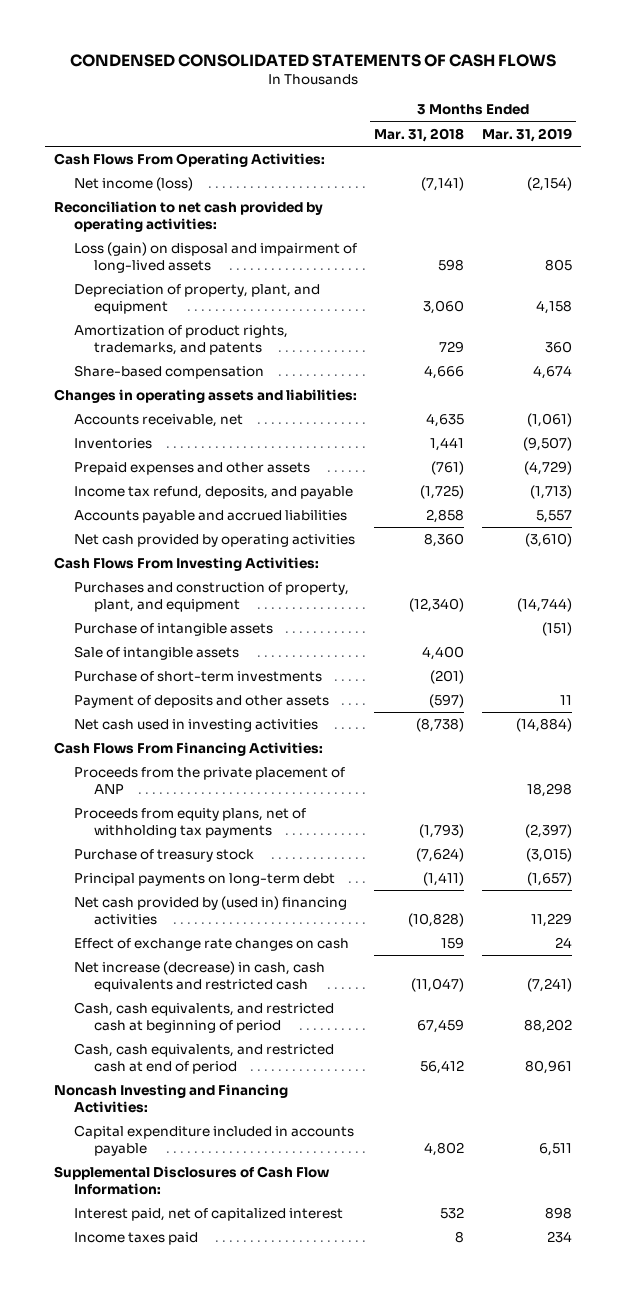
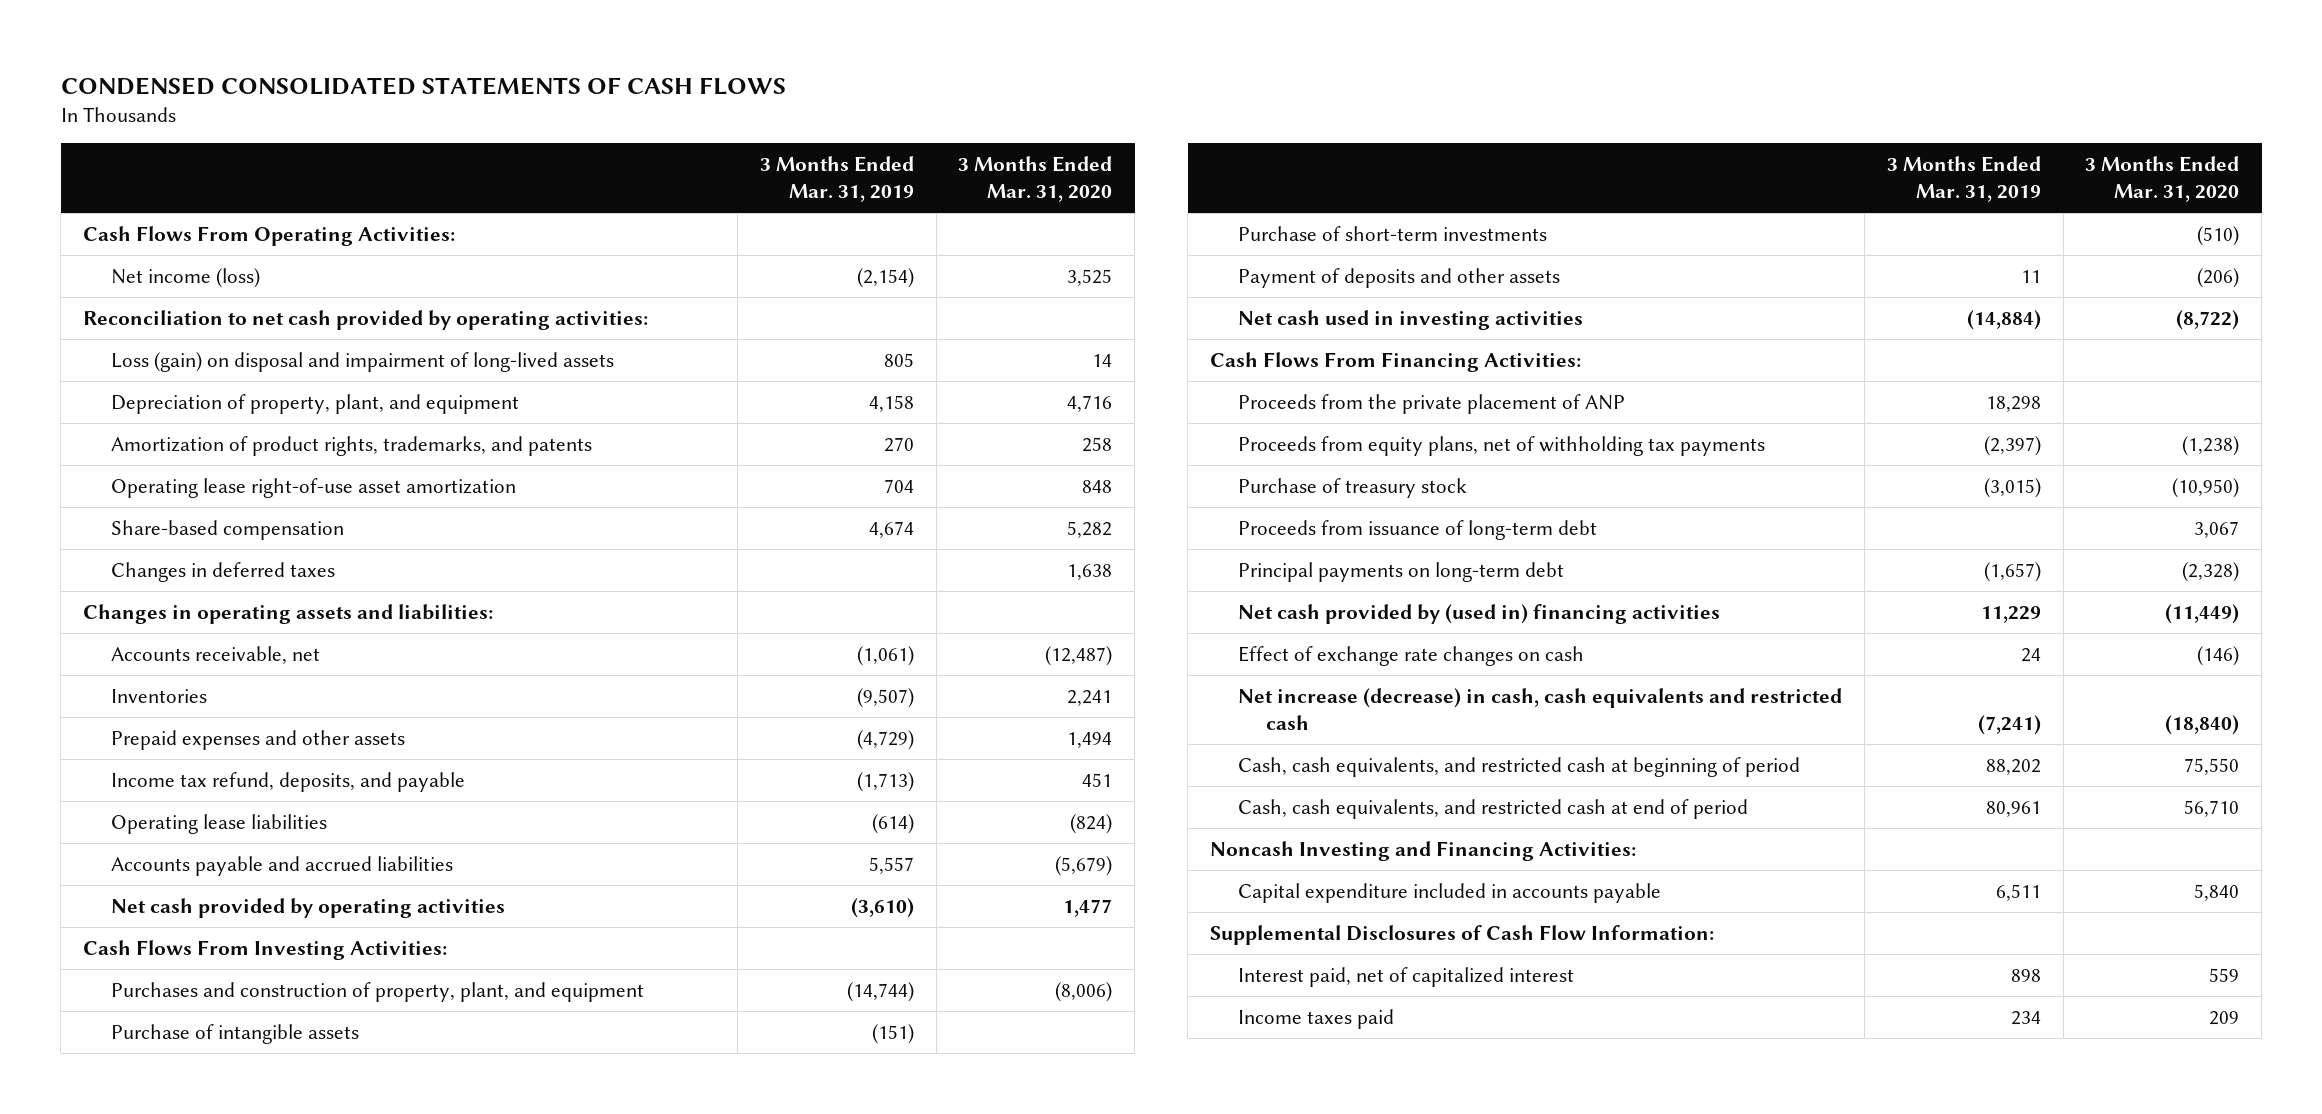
[374,127,465,142] Mar. 31, 2018 -> none
none -> [958,155,1113,203] 3 Months Ended Mar. 31, 2020
[544,341,572,354] 360 -> [883,436,914,452] 270
none -> [111,477,517,498] Operating lease right-of-use asset amortization
none -> [111,561,336,582] Changes in deferred taxes
none -> [111,813,328,834] Operating lease liabilities
[73,646,239,661] Sale of intangible assets -> none
none -> [1238,519,1598,540] Proceeds from issuance of long-term debt

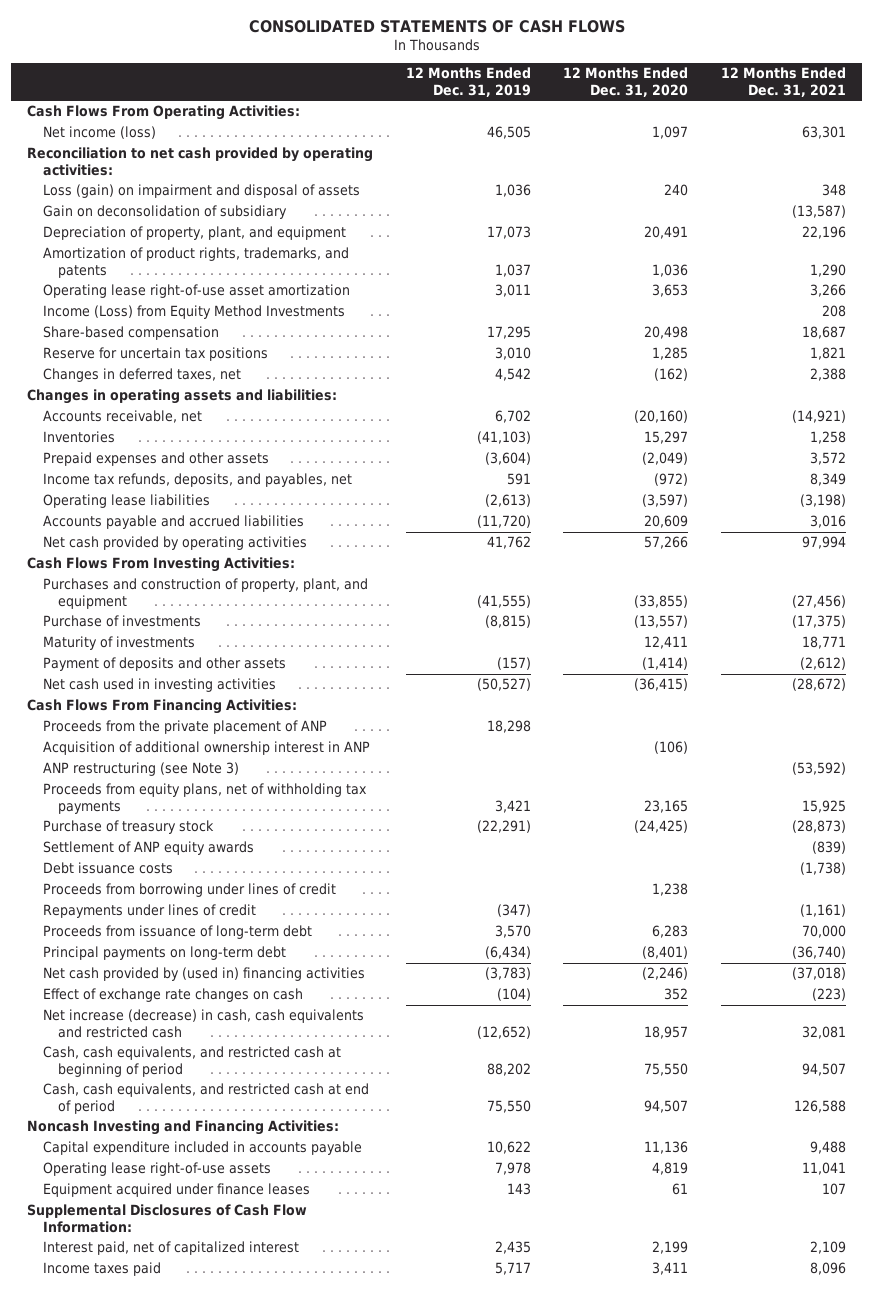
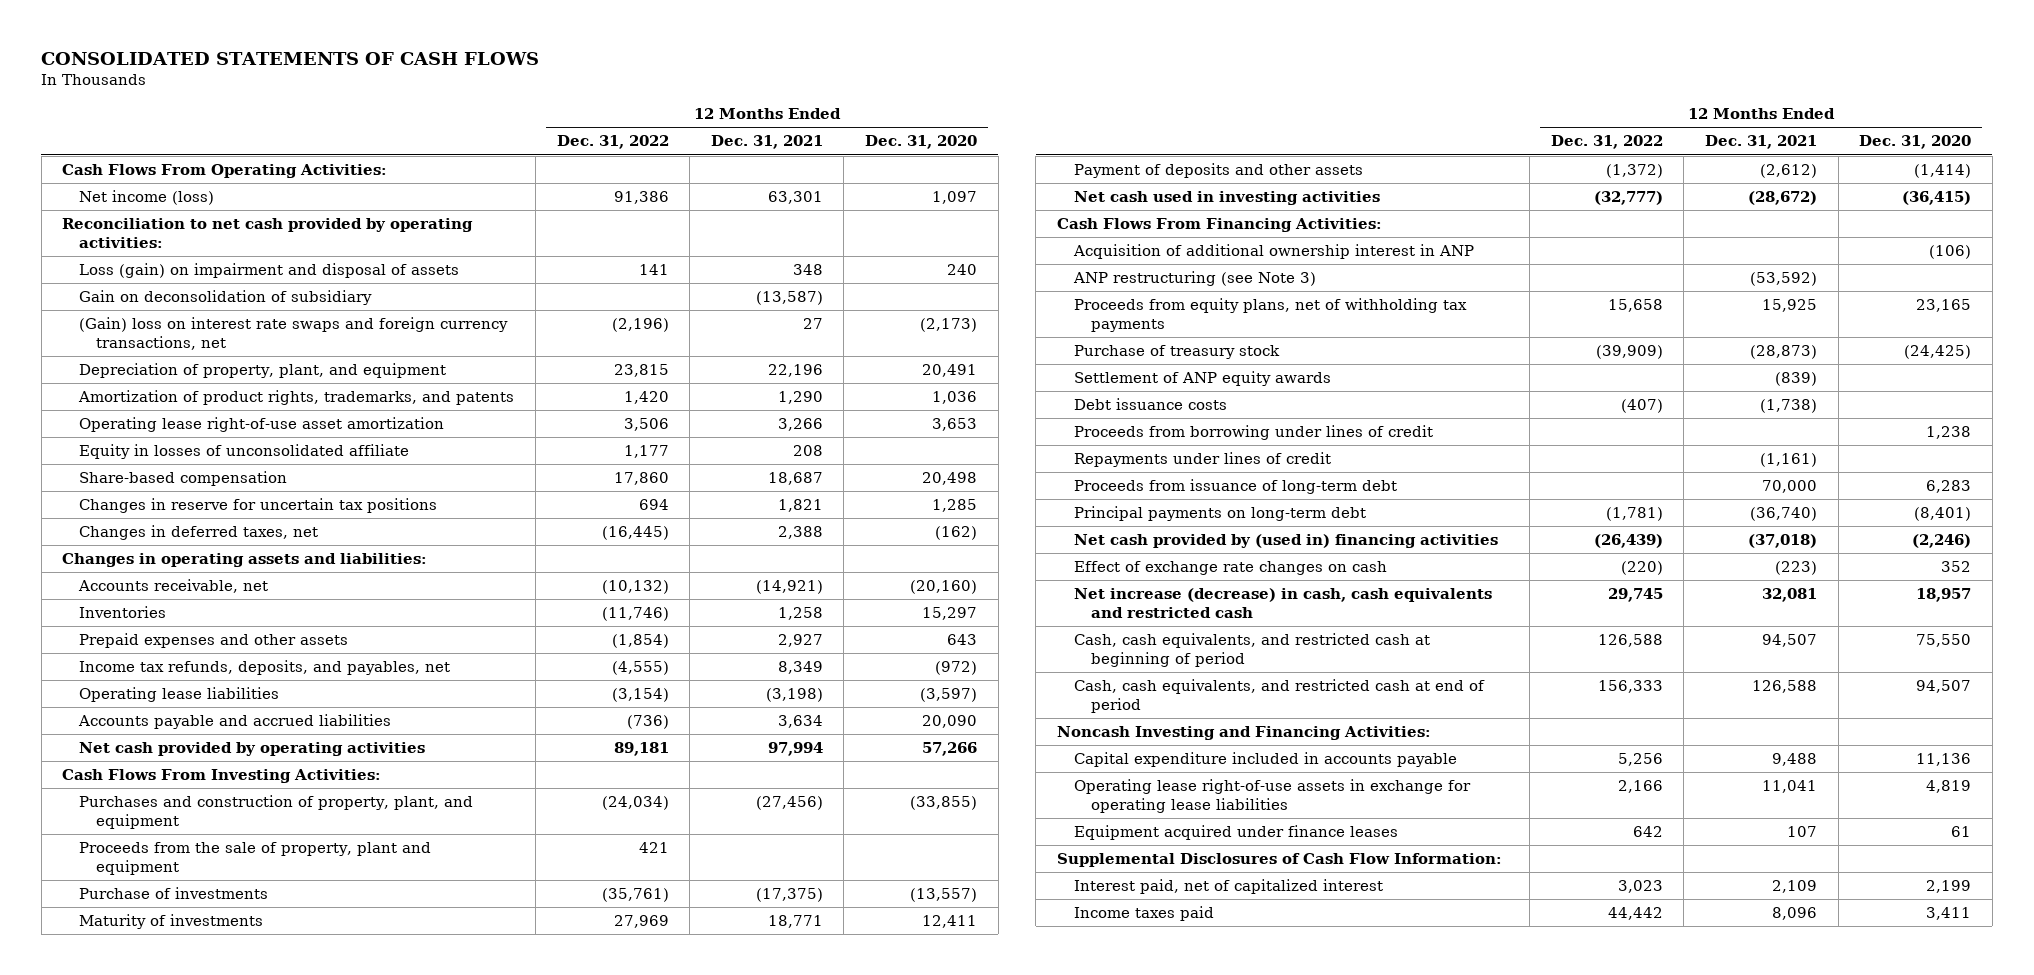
[405,67,531,98] 12 Months Ended Dec. 31, 2019 -> none
none -> [556,135,669,150] Dec. 31, 2022
none -> [79,317,509,350] (Gain) loss on interest rate swaps and foreign currency transactions, net
[42,305,345,320] Income (Loss) from Equity Method Investments -> [79,444,410,460] Equity in losses of unconsolidated affiliate
[42,347,268,362] Reserve for uncertain tax positions -> [79,498,438,514] Changes in reserve for uncertain tax positions
[642,452,689,466] (2,049) -> [946,634,977,646] 643
[809,452,846,466] 3,572 -> [777,634,823,648] 2,927
[644,515,689,529] 20,609 -> [921,715,977,729] 20,090
[809,515,846,529] 3,016 -> [777,715,823,729] 3,634
none -> [79,842,432,875] Proceeds from the sale of property, plant and equipment
[42,720,327,735] Proceeds from the private placement of ANP -> none
[42,1162,271,1177] Operating lease right-of-use assets -> [1073,779,1471,813] Operating lease right-of-use assets in exchange for operating lease liabilities

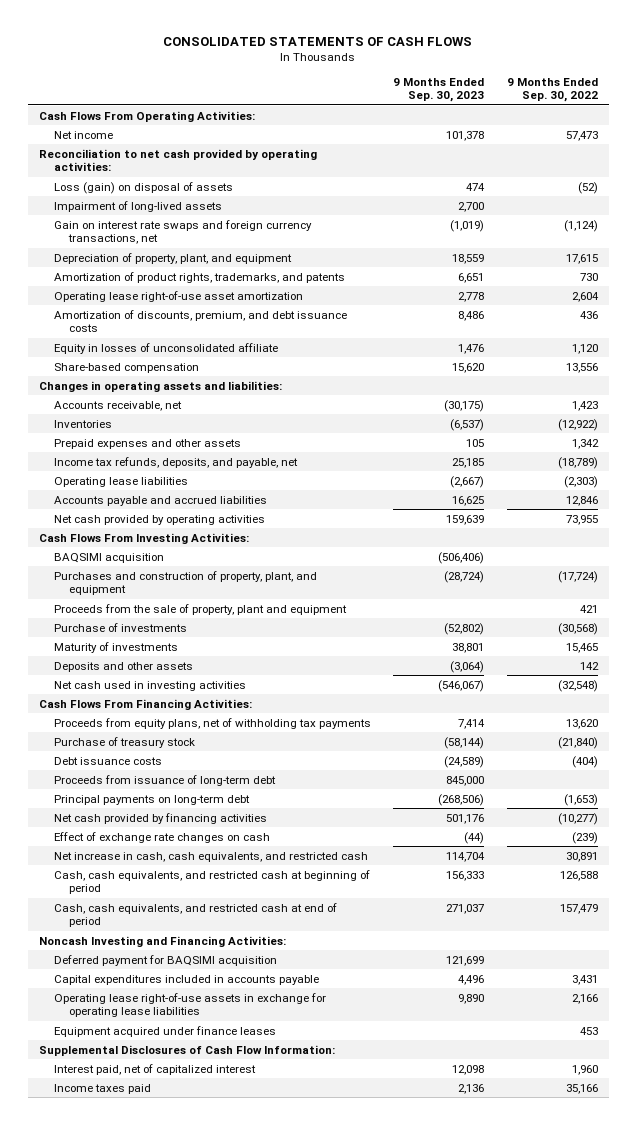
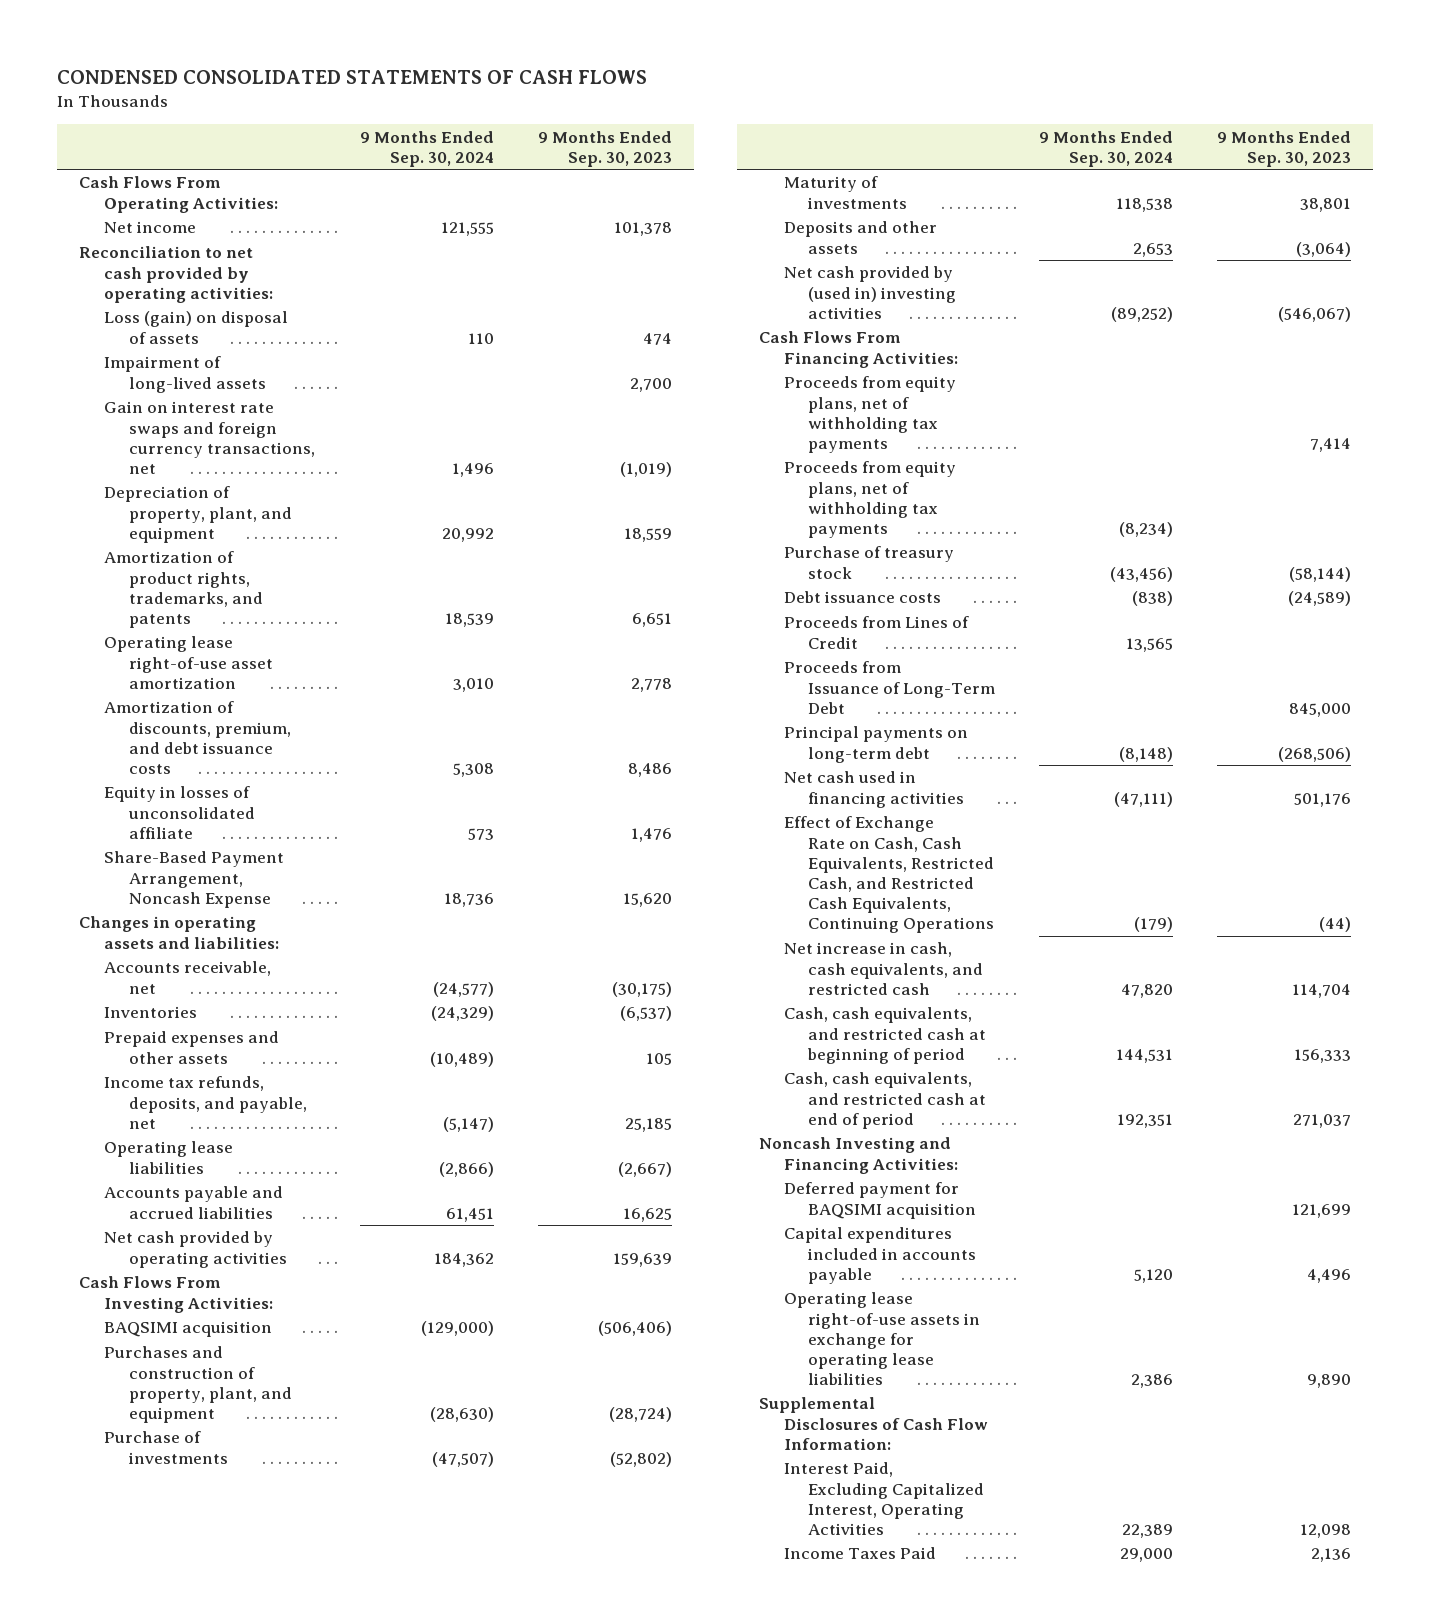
[163,36,473,46] CONSOLIDATED STATEMENTS OF CASH FLOWS -> [57,69,648,84] CONDENSED CONSOLIDATED STATEMENTS OF CASH FLOWS
[506,78,598,103] 9 Months Ended Sep. 30, 2022 -> none
none -> [359,130,494,167] 9 Months Ended Sep. 30, 2024
[53,362,199,373] Share-based compensation -> [104,851,285,908] Share-Based Payment Arrangement, Noncash Expense
[53,603,347,615] Proceeds from the sale of property, plant and equipment -> none
[53,680,246,691] Net cash used in investing activities -> [783,266,957,319] Net cash provided by (used in) investing activities
none -> [783,461,956,538] Proceeds from equity plans, net of withholding tax payments
none -> [783,616,969,649] Proceeds from Lines of Credit
[53,774,276,786] Proceeds from issuance of long-term debt -> [783,661,996,714] Proceeds from Issuance of Long-Term Debt
[53,812,267,824] Net cash provided by financing activities -> [783,771,965,808] Net cash used in financing activities
[53,831,270,843] Effect of exchange rate changes on cash -> [783,816,995,934] Effect of Exchange Rate on Cash, Cash Equivalents, Restricted Cash, and Restricted Cash Equivalents, Continuing Operations
[53,1025,276,1037] Equipment acquired under finance leases -> none
[53,1063,256,1075] Interest paid, net of capitalized interest -> [783,1462,985,1535] Interest Paid, Excluding Capitalized Interest, Operating Activities
[53,1083,151,1094] Income taxes paid -> [783,1547,936,1560] Income Taxes Paid

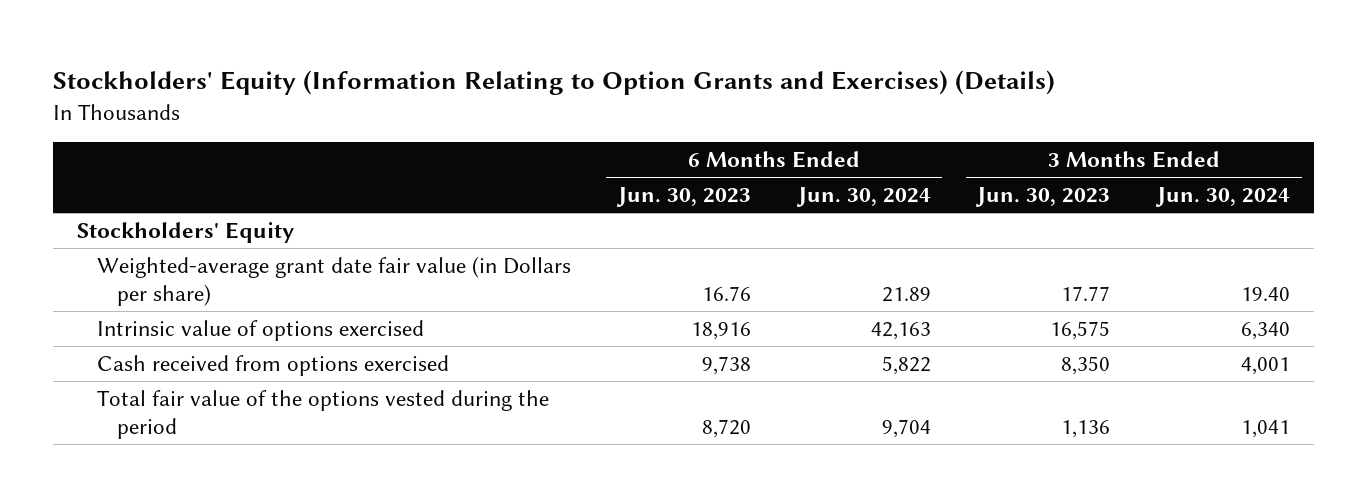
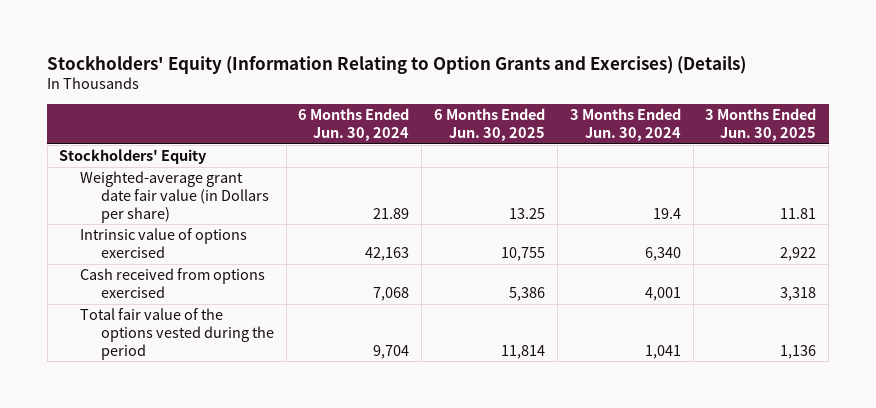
[615,187,751,208] Jun. 30, 2023 -> none
[975,187,1111,208] Jun. 30, 2023 -> none
none -> [434,108,546,142] 6 Months Ended Jun. 30, 2025
none -> [705,108,817,142] 3 Months Ended Jun. 30, 2025
[1241,287,1291,302] 19.40 -> [652,207,681,219] 19.4
[881,355,931,375] 5,822 -> [373,287,410,302] 7,068

